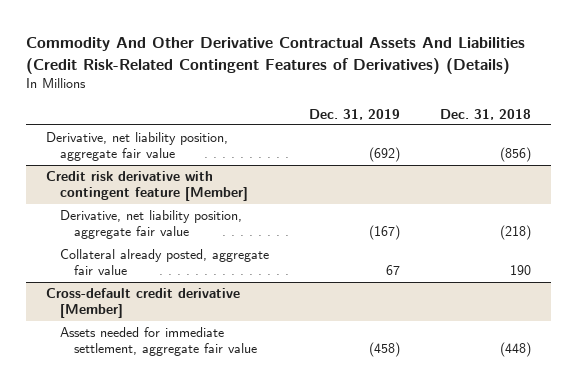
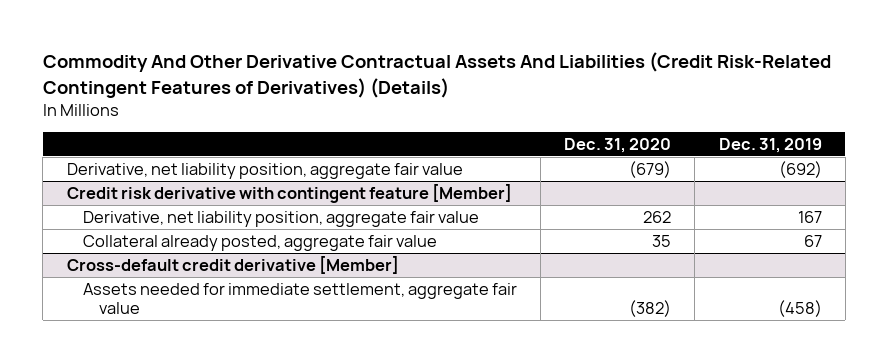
[439,108,531,120] Dec. 31, 2018 -> none
none -> [564,137,672,153] Dec. 31, 2020
[368,225,400,241] (167) -> [797,210,822,223] 167

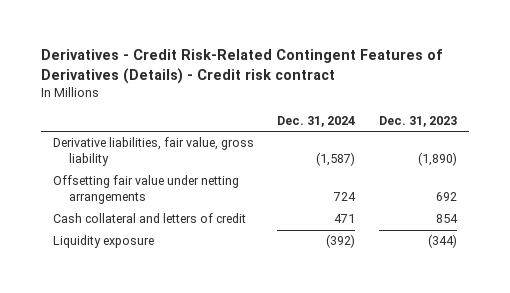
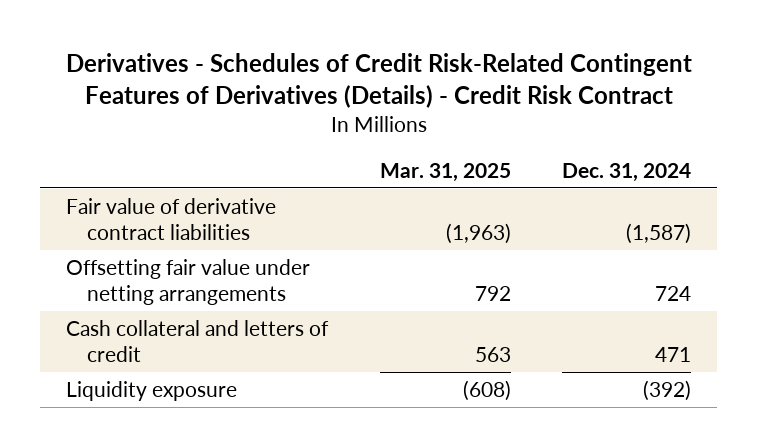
[40,49,443,84] Derivatives - Credit Risk-Related Contingent Features of Derivatives (Details) - Credit risk contract -> [65,53,692,109] Derivatives - Schedules of Credit Risk-Related Contingent Features of Derivatives (Details) - Credit Risk Contract
[379,115,458,127] Dec. 31, 2023 -> none
none -> [379,162,511,182] Mar. 31, 2025
[52,137,254,166] Derivative liabilities, fair value, gross liability -> [65,197,276,240] Fair value of derivative contract liabilities

